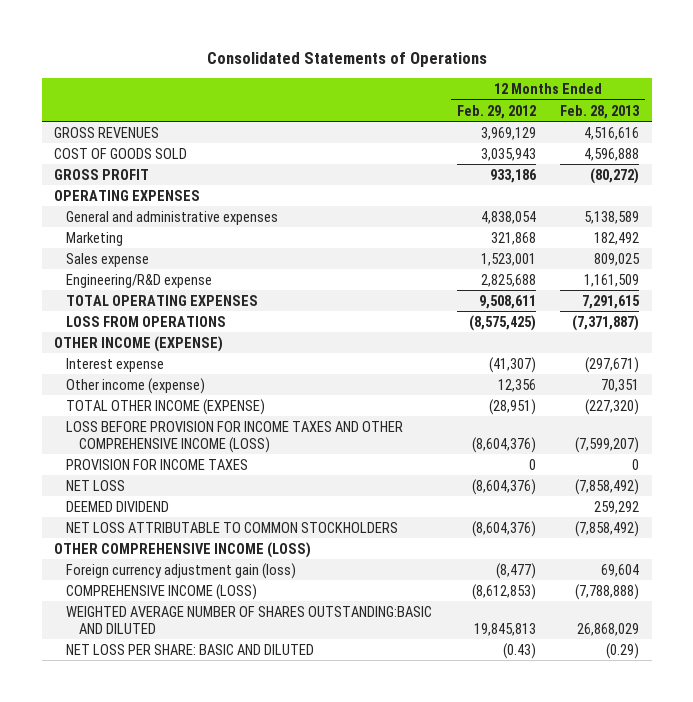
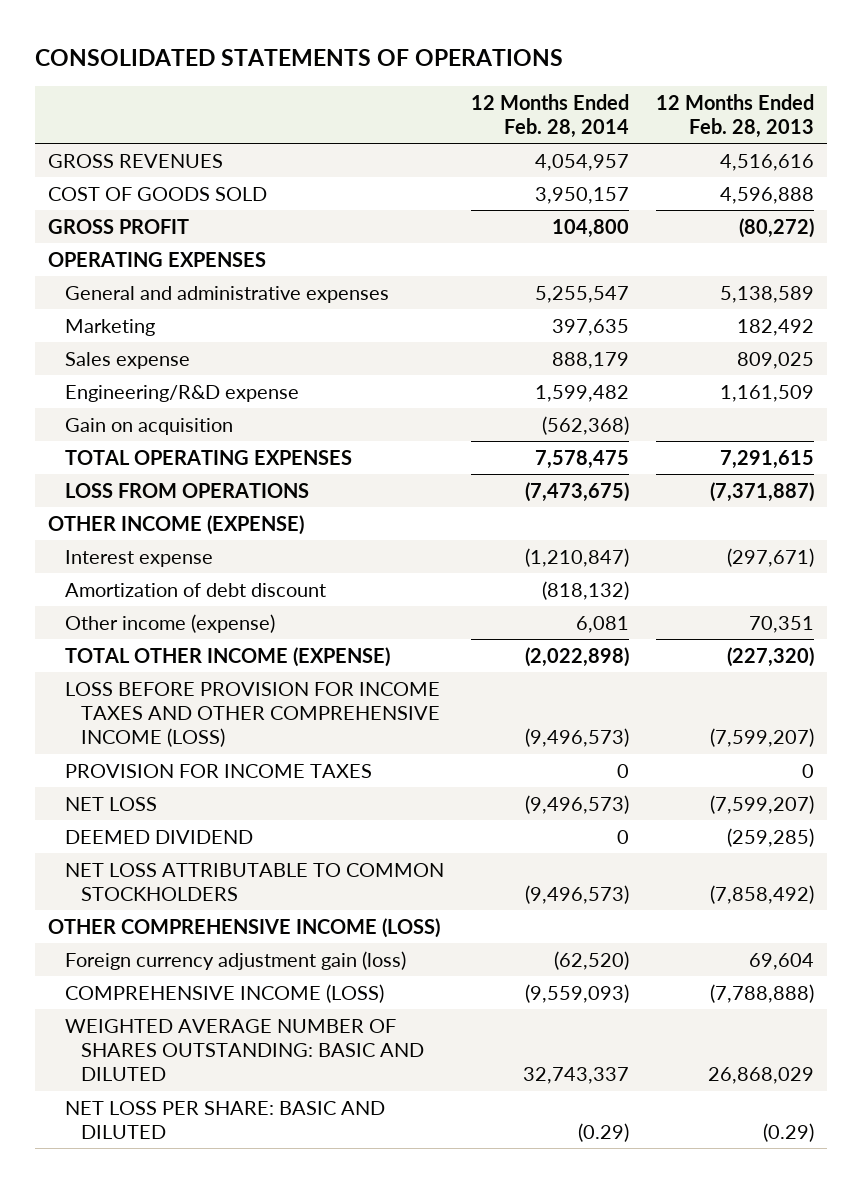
[206,51,487,67] Consolidated Statements of Operations -> [34,48,563,66] CONSOLIDATED STATEMENTS OF OPERATIONS
[456,104,536,119] Feb. 29, 2012 -> none
none -> [470,93,629,138] 12 Months Ended Feb. 28, 2014
none -> [64,417,233,435] Gain on acquisition
none -> [64,582,326,597] Amortization of debt discount
[575,478,640,495] (7,858,492) -> [709,794,814,814] (7,599,207)
[594,500,640,514] 259,292 -> [726,827,814,847] (259,285)
[66,605,433,634] WEIGHTED AVERAGE NUMBER OF SHARES OUTSTANDING:BASIC AND DILUTED -> [64,1018,425,1081] WEIGHTED AVERAGE NUMBER OF SHARES OUTSTANDING: BASIC AND DILUTED

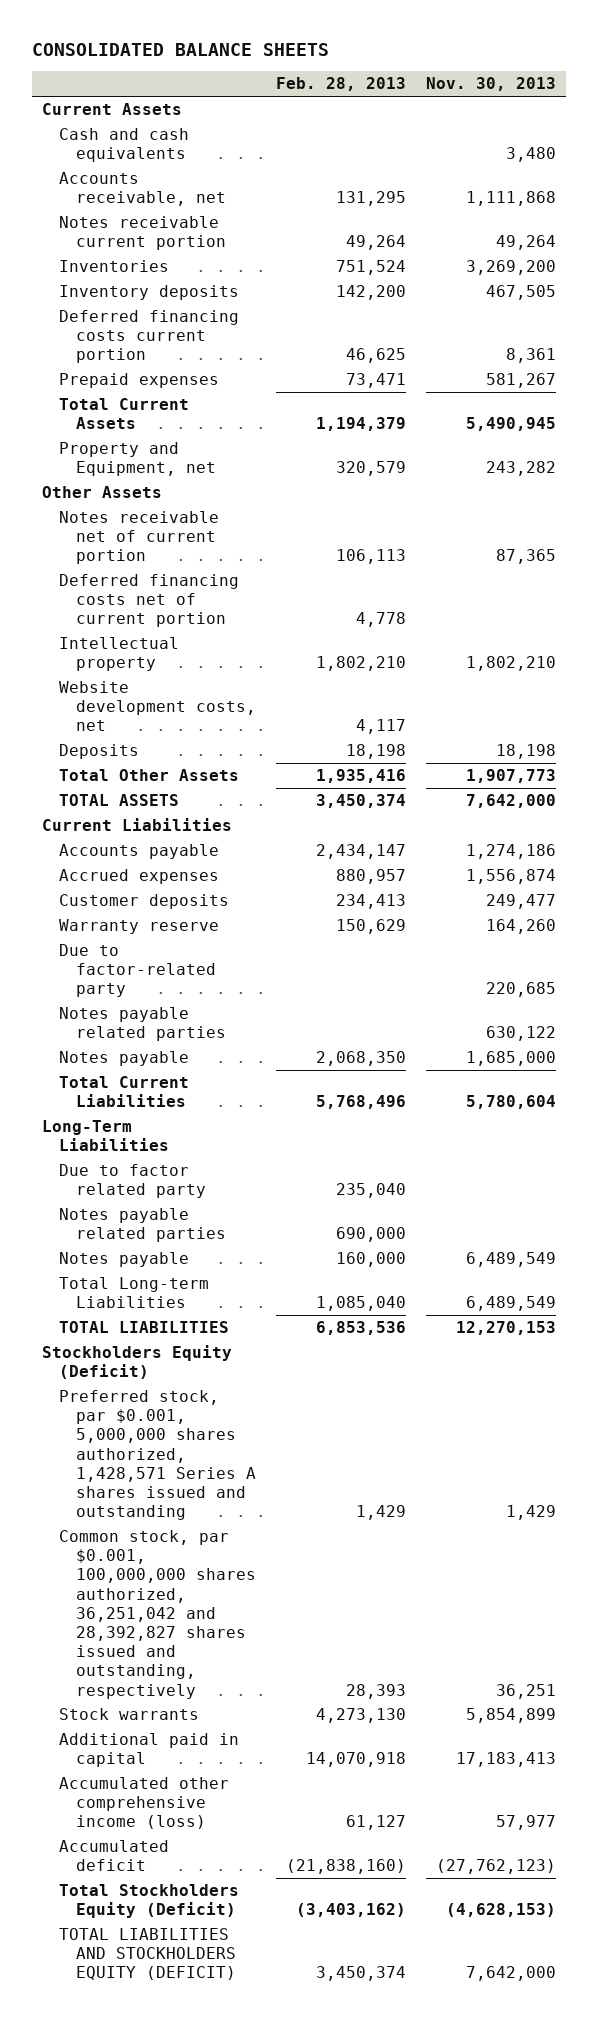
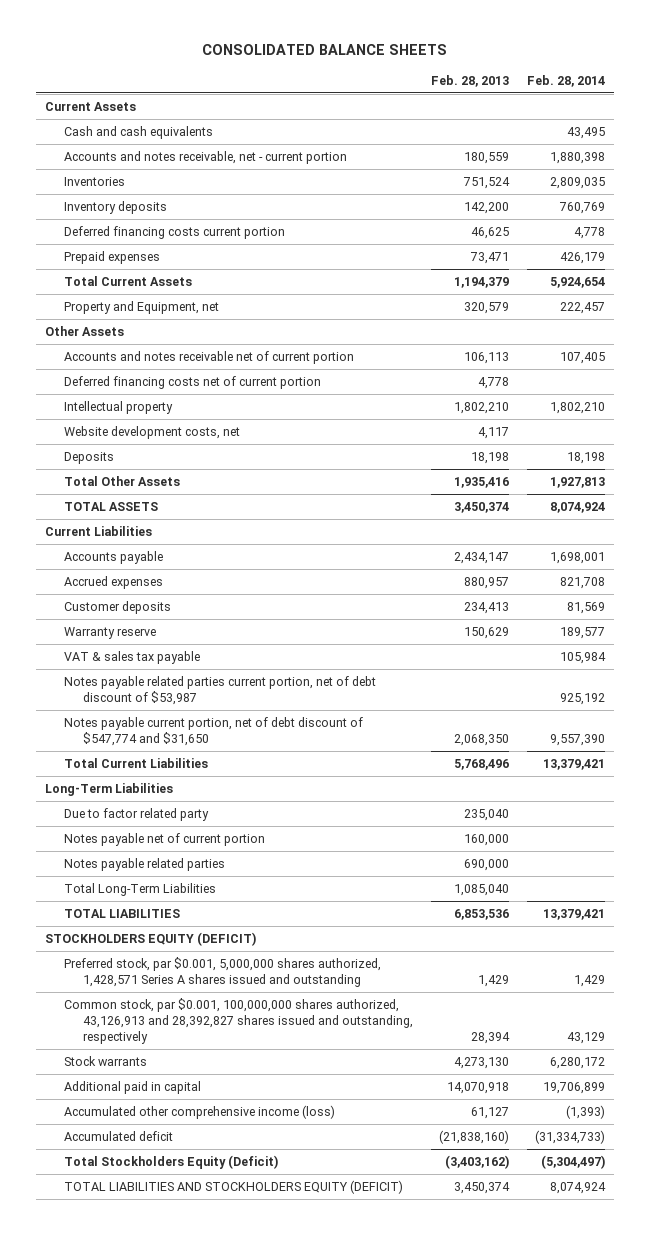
[425,77,556,92] Nov. 30, 2013 -> none
none -> [526,74,605,87] Feb. 28, 2014
[58,216,227,251] Notes receivable current portion -> none
[58,172,227,207] Accounts receivable, net -> [63,150,347,164] Accounts and notes receivable, net - current portion
[336,191,407,207] 131,295 -> [463,151,509,164] 180,559
[58,511,219,565] Notes receivable net of current portion -> [63,350,354,364] Accounts and notes receivable net of current portion
[58,944,217,998] Due to factor-related party -> none
none -> [63,650,200,664] VAT & sales tax payable
[58,1007,227,1042] Notes payable related parties -> [63,675,376,705] Notes payable related parties current portion, net of debt discount of $53,987
[58,1051,189,1067] Notes payable -> [63,716,363,746] Notes payable current portion, net of debt discount of $547,774 and $31,650
none -> [63,832,265,846] Notes payable net of current portion
[58,1252,189,1268] Notes payable -> none
[58,1277,209,1309] Total Long-term Liabilities -> [63,882,216,896] Total Long-Term Liabilities
[41,1345,232,1380] Stockholders Equity (Deficit) -> [44,931,256,946] STOCKHOLDERS EQUITY (DEFICIT)
[58,1530,257,1699] Common stock, par $0.001, 100,000,000 shares authorized, 36,251,042 and 28,392,827 shares issued and outstanding, respectively -> [63,997,413,1044] Common stock, par $0.001, 100,000,000 shares authorized, 43,126,913 and 28,392,827 shares issued and outstanding, respectively
[346,1683,407,1699] 28,393 -> [470,1031,510,1044] 28,394

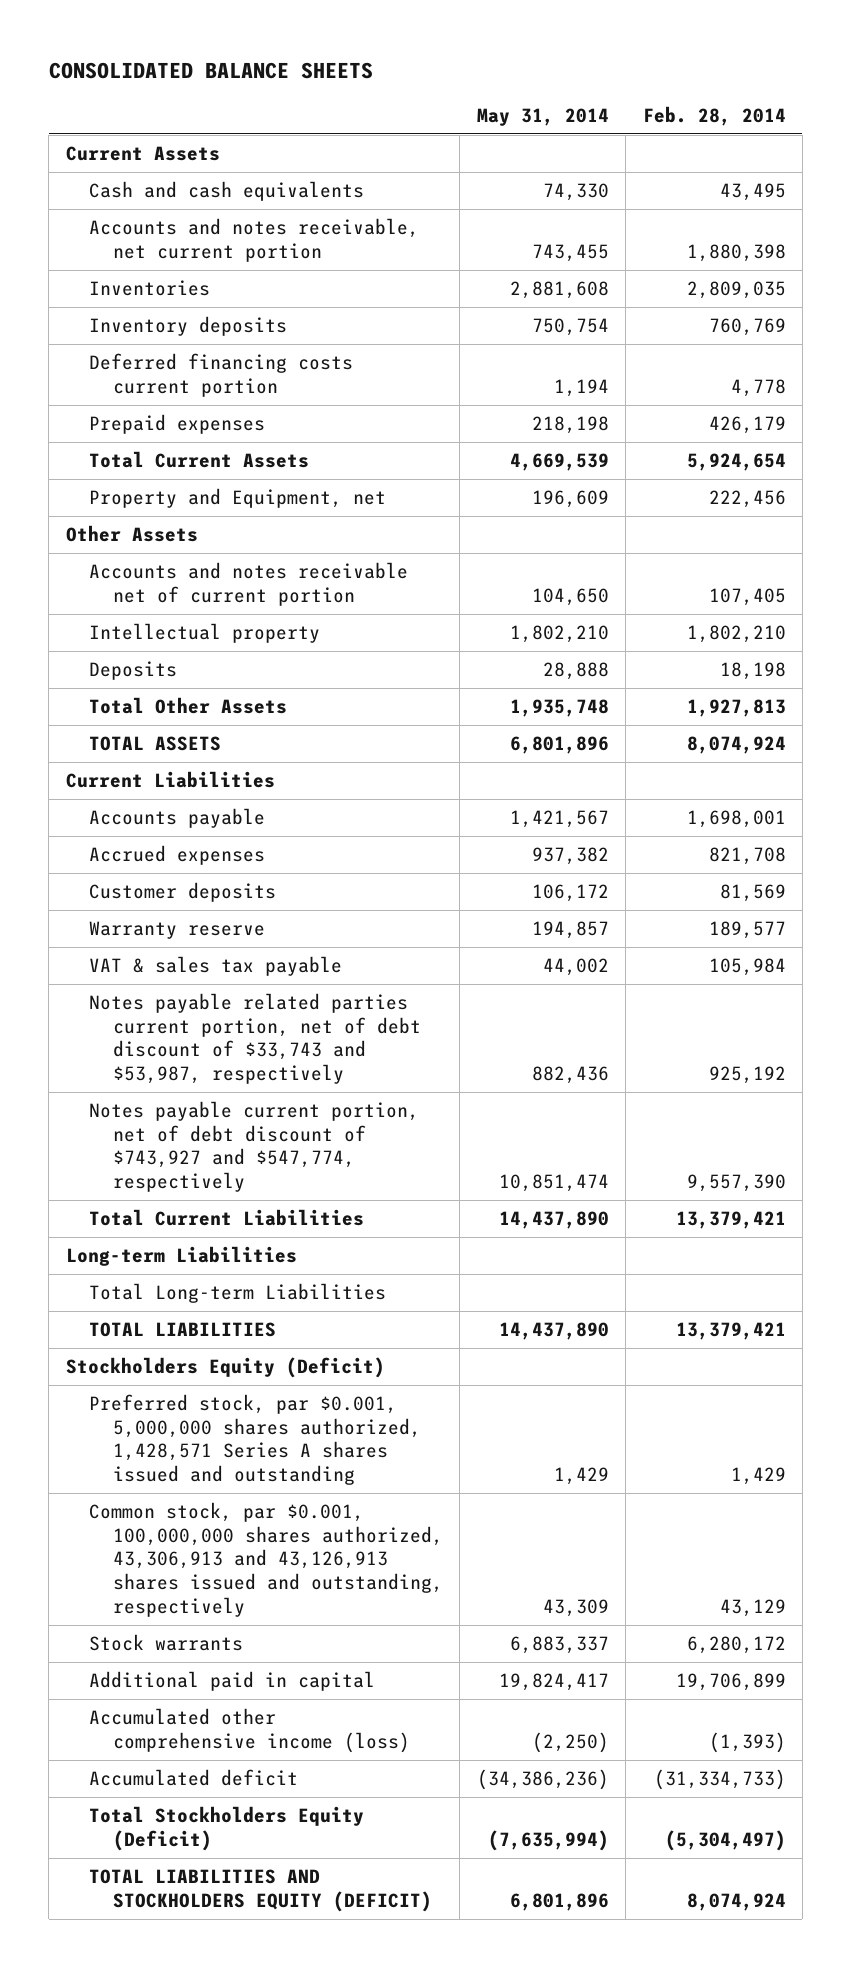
[430,74,509,87] Feb. 28, 2013 -> none
none -> [476,107,609,126] May 31, 2014
[63,150,347,164] Accounts and notes receivable, net - current portion -> [89,218,420,262] Accounts and notes receivable, net current portion
[559,301,605,314] 222,457 -> [708,490,786,509] 222,456
[63,375,321,389] Deferred financing costs net of current portion -> none
[63,425,240,439] Website development costs, net -> none
[63,675,376,705] Notes payable related parties current portion, net of debt discount of $53,987 -> [89,993,422,1084] Notes payable related parties current portion, net of debt discount of $33,743 and $53,987, respectively
[63,716,363,746] Notes payable current portion, net of debt discount of $547,774 and $31,650 -> [89,1101,420,1192] Notes payable current portion, net of debt discount of $743,927 and $547,774, respectively
[63,807,209,821] Due to factor related party -> none
[63,832,265,846] Notes payable net of current portion -> none
[63,857,225,871] Notes payable related parties -> none
[44,782,173,796] Long-Term Liabilities -> [65,1246,297,1267] Long-term Liabilities
[63,882,216,896] Total Long-Term Liabilities -> [89,1283,387,1304] Total Long-term Liabilities
[44,931,256,946] STOCKHOLDERS EQUITY (DEFICIT) -> [65,1357,385,1379] Stockholders Equity (Deficit)
[63,997,413,1044] Common stock, par $0.001, 100,000,000 shares authorized, 43,126,913 and 28,392,827 shares issued and outstanding, respectively -> [89,1502,444,1617] Common stock, par $0.001, 100,000,000 shares authorized, 43,306,913 and 43,126,913 shares issued and outstanding, respectively

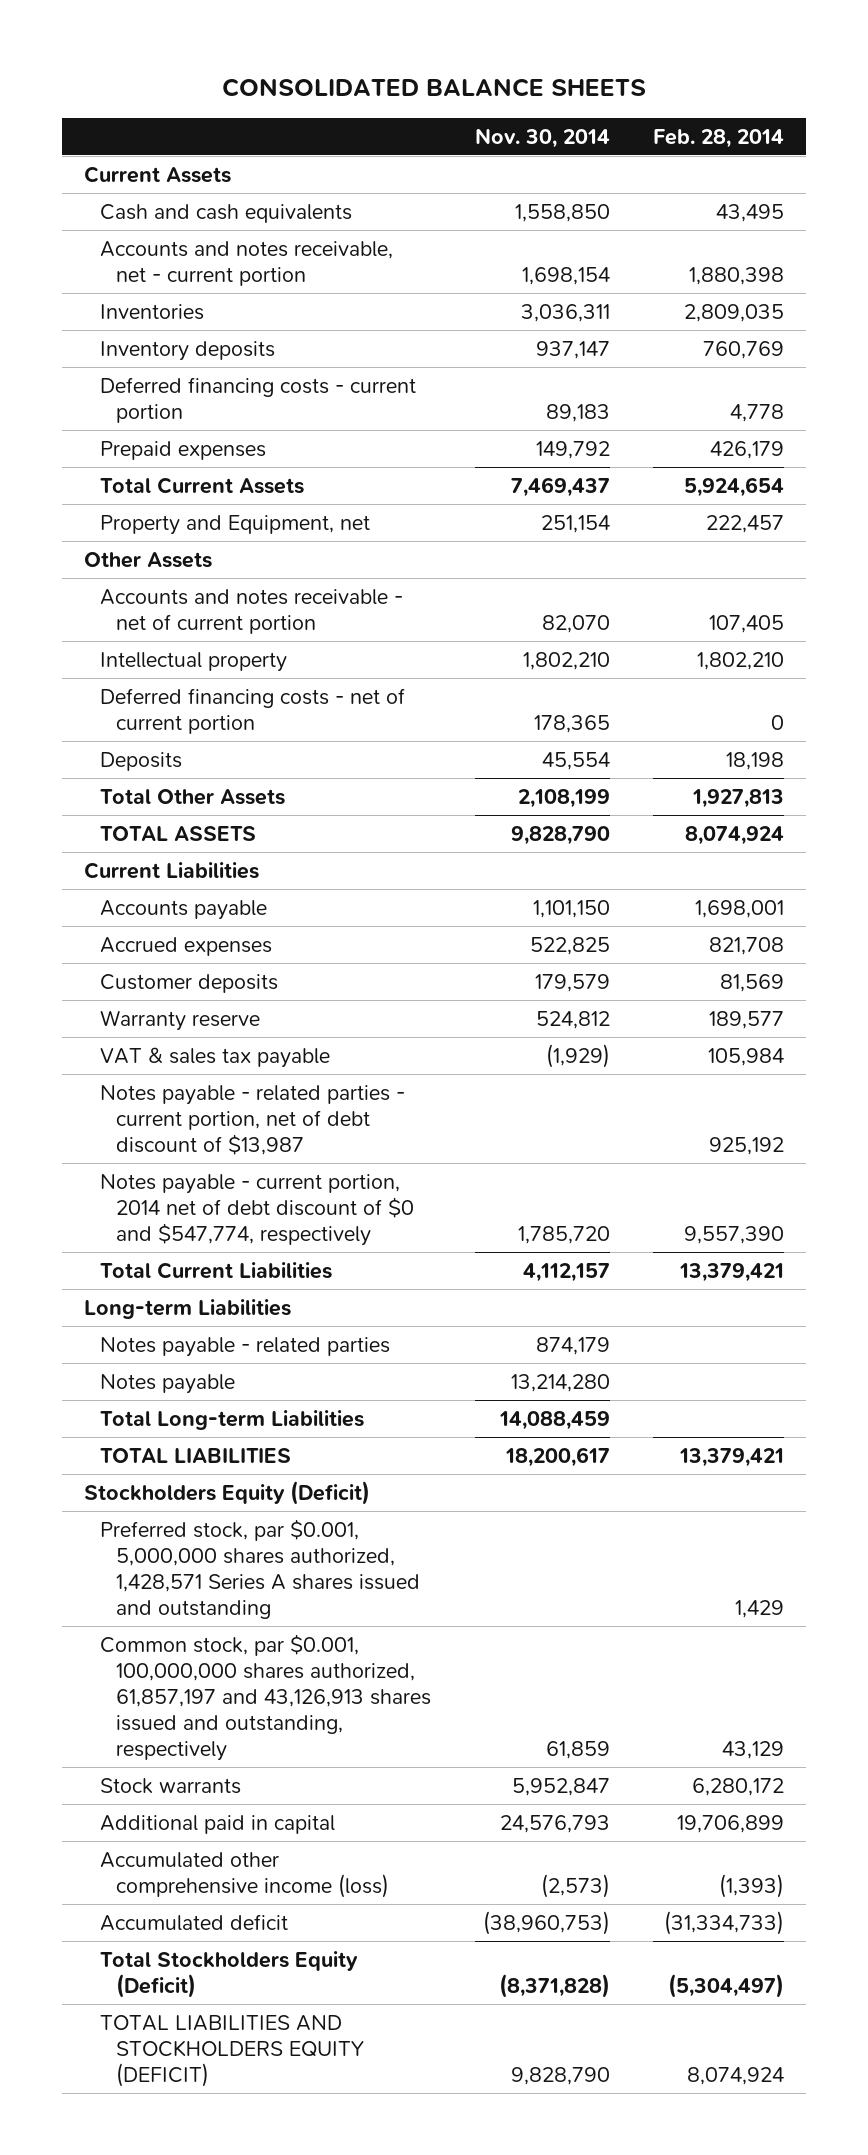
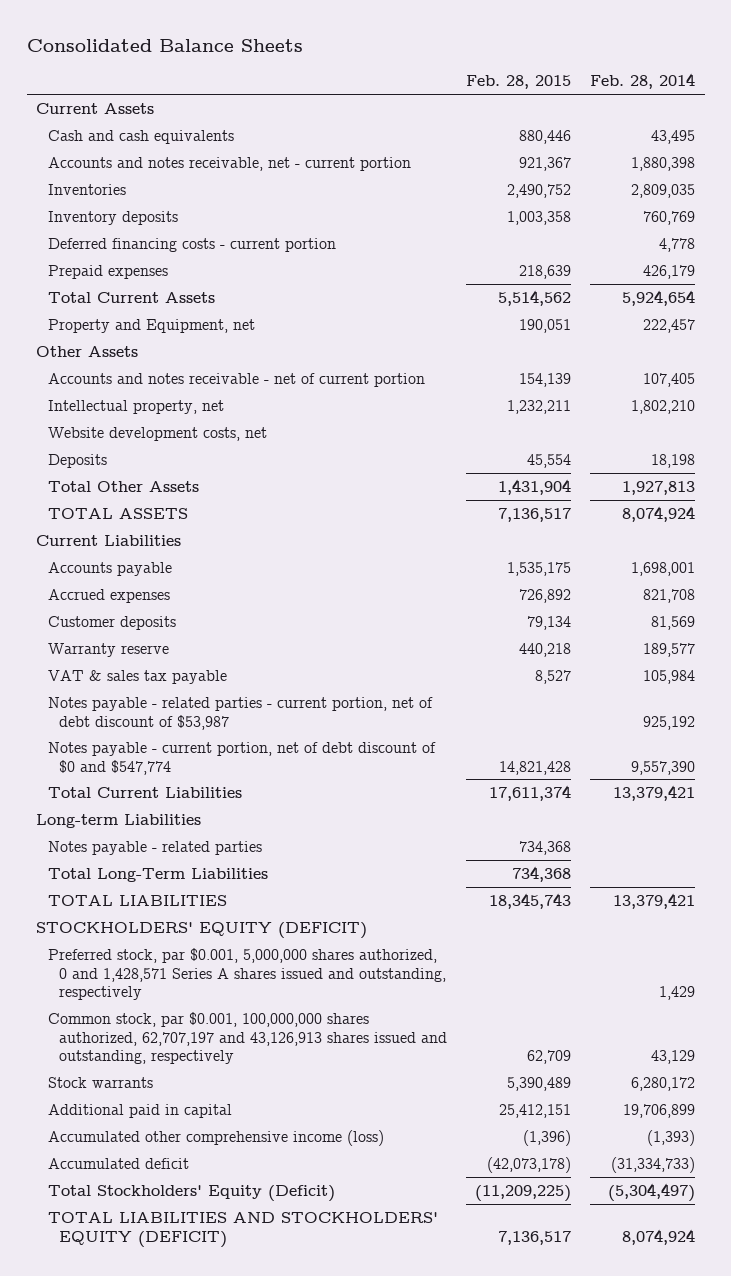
[222,78,647,98] CONSOLIDATED BALANCE SHEETS -> [26,38,303,52] Consolidated Balance Sheets
[474,127,610,148] Nov. 30, 2014 -> none
none -> [466,75,572,90] Feb. 28, 2015
[100,687,406,734] Deferred financing costs - net of current portion -> none
[100,651,288,672] Intellectual property -> [47,399,224,414] Intellectual property, net
none -> [47,426,267,441] Website development costs, net
[100,1084,406,1155] Notes payable - related parties - current portion, net of debt discount of $13,987 -> [47,696,433,730] Notes payable - related parties - current portion, net of debt discount of $53,987
[100,1173,415,1246] Notes payable - current portion, 2014 net of debt discount of $0 and $547,774, respectively -> [47,741,436,775] Notes payable - current portion, net of debt discount of $0 and $547,774
[100,1373,236,1394] Notes payable -> none
[100,1409,365,1430] Total Long-term Liabilities -> [47,867,268,882] Total Long-Term Liabilities
[84,1480,371,1505] Stockholders Equity (Deficit) -> [36,921,368,939] STOCKHOLDERS' EQUITY (DEFICIT)
[100,1518,421,1619] Preferred stock, par $0.001, 5,000,000 shares authorized, 1,428,571 Series A shares issued and outstanding -> [47,947,446,1001] Preferred stock, par $0.001, 5,000,000 shares authorized, 0 and 1,428,571 Series A shares issued and outstanding, respectively
[100,1633,432,1761] Common stock, par $0.001, 100,000,000 shares authorized, 61,857,197 and 43,126,913 shares issued and outstanding, respectively -> [47,1011,447,1065] Common stock, par $0.001, 100,000,000 shares authorized, 62,707,197 and 43,126,913 shares issued and outstanding, respectively
[100,1950,359,1998] Total Stockholders Equity (Deficit) -> [47,1184,335,1202] Total Stockholders' Equity (Deficit)
[100,2014,365,2087] TOTAL LIABILITIES AND STOCKHOLDERS EQUITY (DEFICIT) -> [47,1211,438,1248] TOTAL LIABILITIES AND STOCKHOLDERS' EQUITY (DEFICIT)

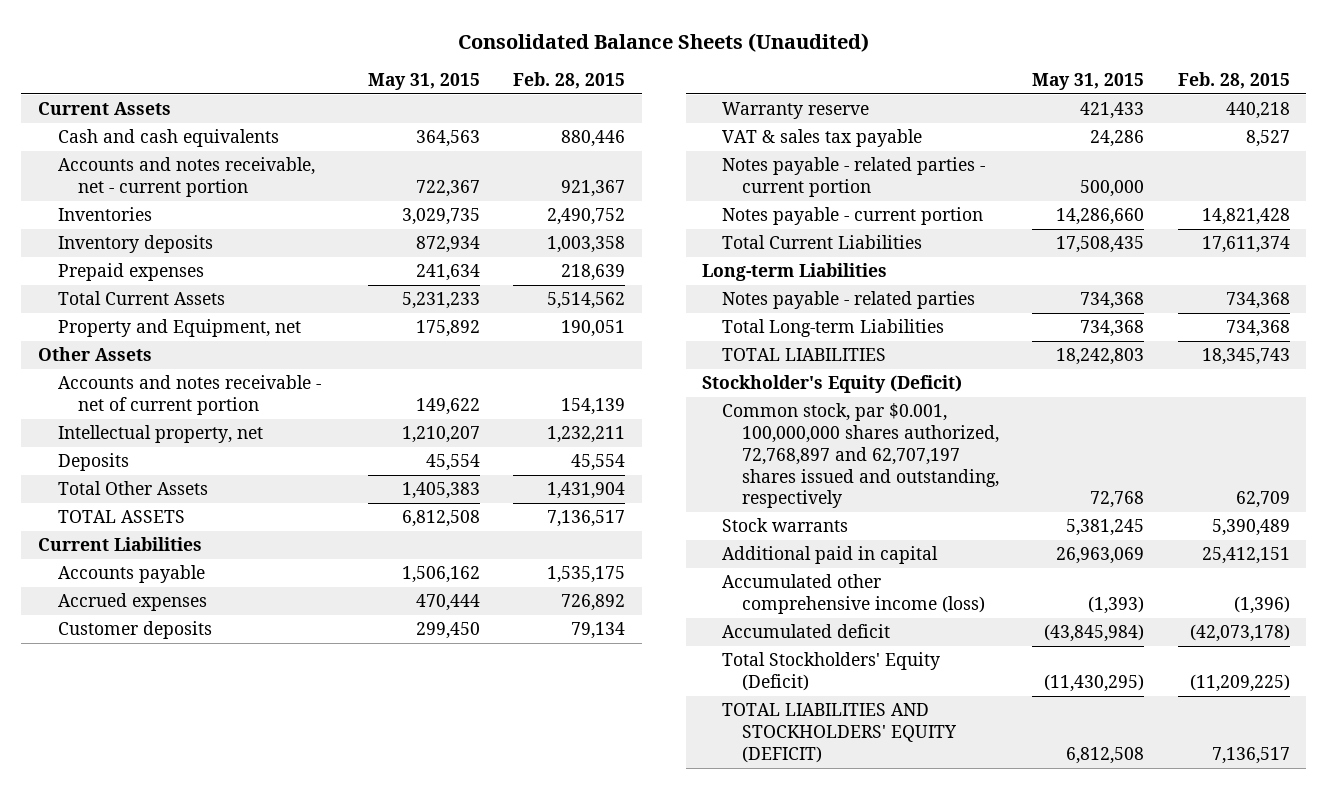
[26,38,303,52] Consolidated Balance Sheets -> [457,32,869,52] Consolidated Balance Sheets (Unaudited)
[590,73,696,90] Feb. 28, 2014 -> none
none -> [368,73,481,91] May 31, 2015
[47,237,336,252] Deferred financing costs - current portion -> none
[47,426,267,441] Website development costs, net -> none
[47,696,433,730] Notes payable - related parties - current portion, net of debt discount of $53,987 -> [722,157,986,198] Notes payable - related parties - current portion
[47,741,436,775] Notes payable - current portion, net of debt discount of $0 and $547,774 -> [722,207,984,226] Notes payable - current portion
[47,867,268,882] Total Long-Term Liabilities -> [722,319,945,338] Total Long-term Liabilities
[47,947,446,1001] Preferred stock, par $0.001, 5,000,000 shares authorized, 0 and 1,428,571 Series A shares issued and outstanding, respectively -> none
[36,921,368,939] STOCKHOLDERS' EQUITY (DEFICIT) -> [702,375,963,394] Stockholder's Equity (Deficit)
[47,1011,447,1065] Common stock, par $0.001, 100,000,000 shares authorized, 62,707,197 and 43,126,913 shares issued and outstanding, respectively -> [722,403,1000,509] Common stock, par $0.001, 100,000,000 shares authorized, 72,768,897 and 62,707,197 shares issued and outstanding, respectively

